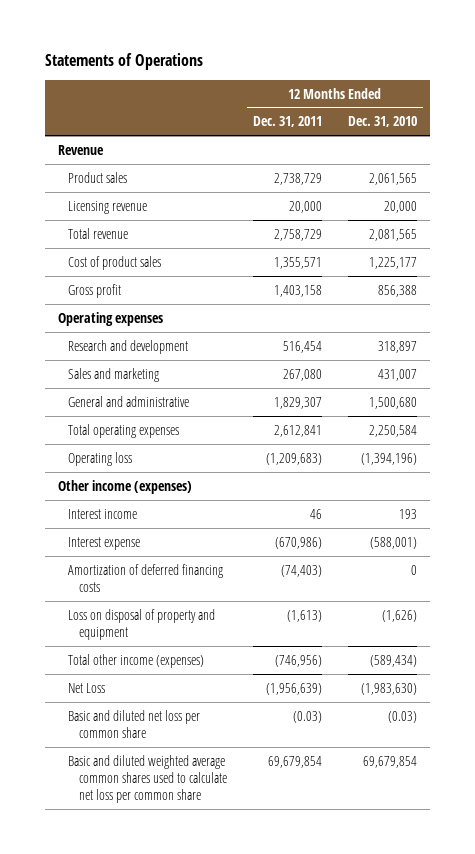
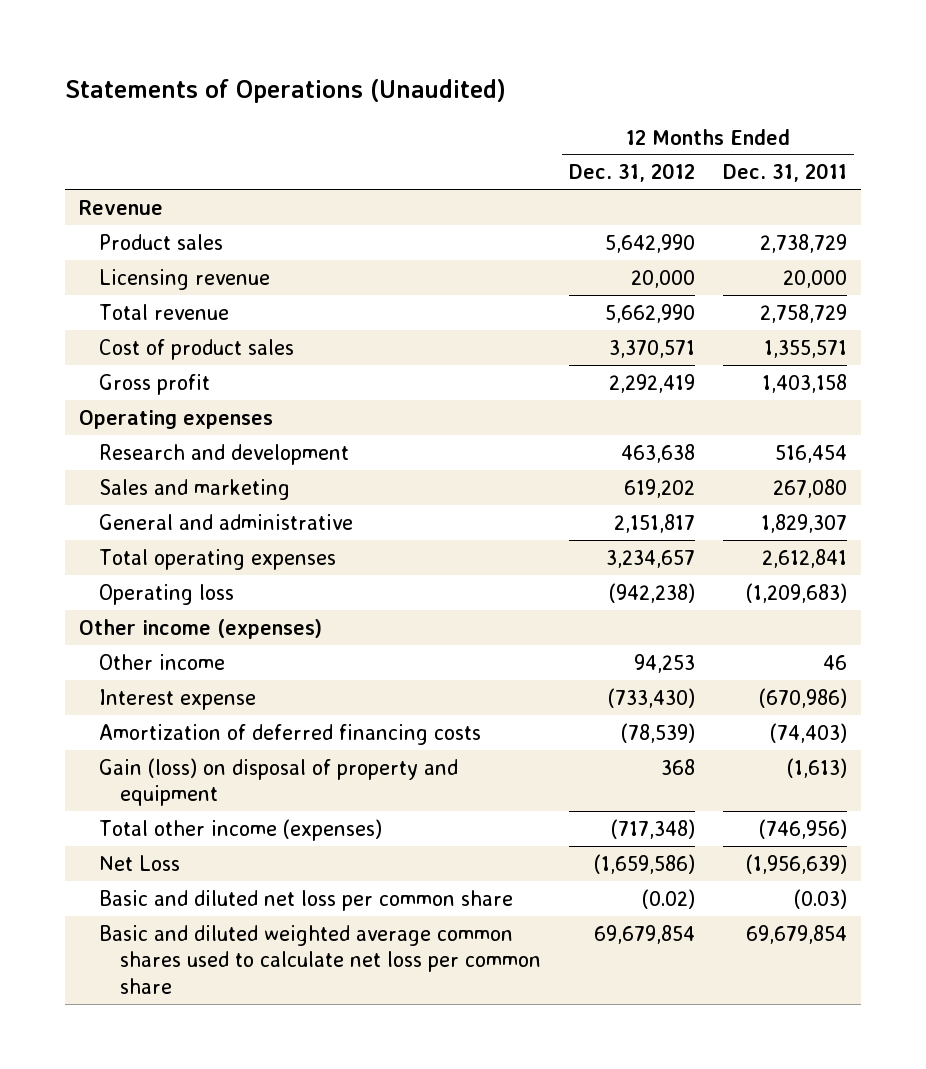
[44,53,203,71] Statements of Operations -> [64,79,506,104] Statements of Operations (Unaudited)
[348,116,418,128] Dec. 31, 2010 -> none
none -> [569,163,696,183] Dec. 31, 2012
[68,508,138,519] Interest income -> none
none -> [99,653,226,670] Other income
[68,608,216,641] Loss on disposal of property and equipment -> [99,757,459,807] Gain (loss) on disposal of property and equipment

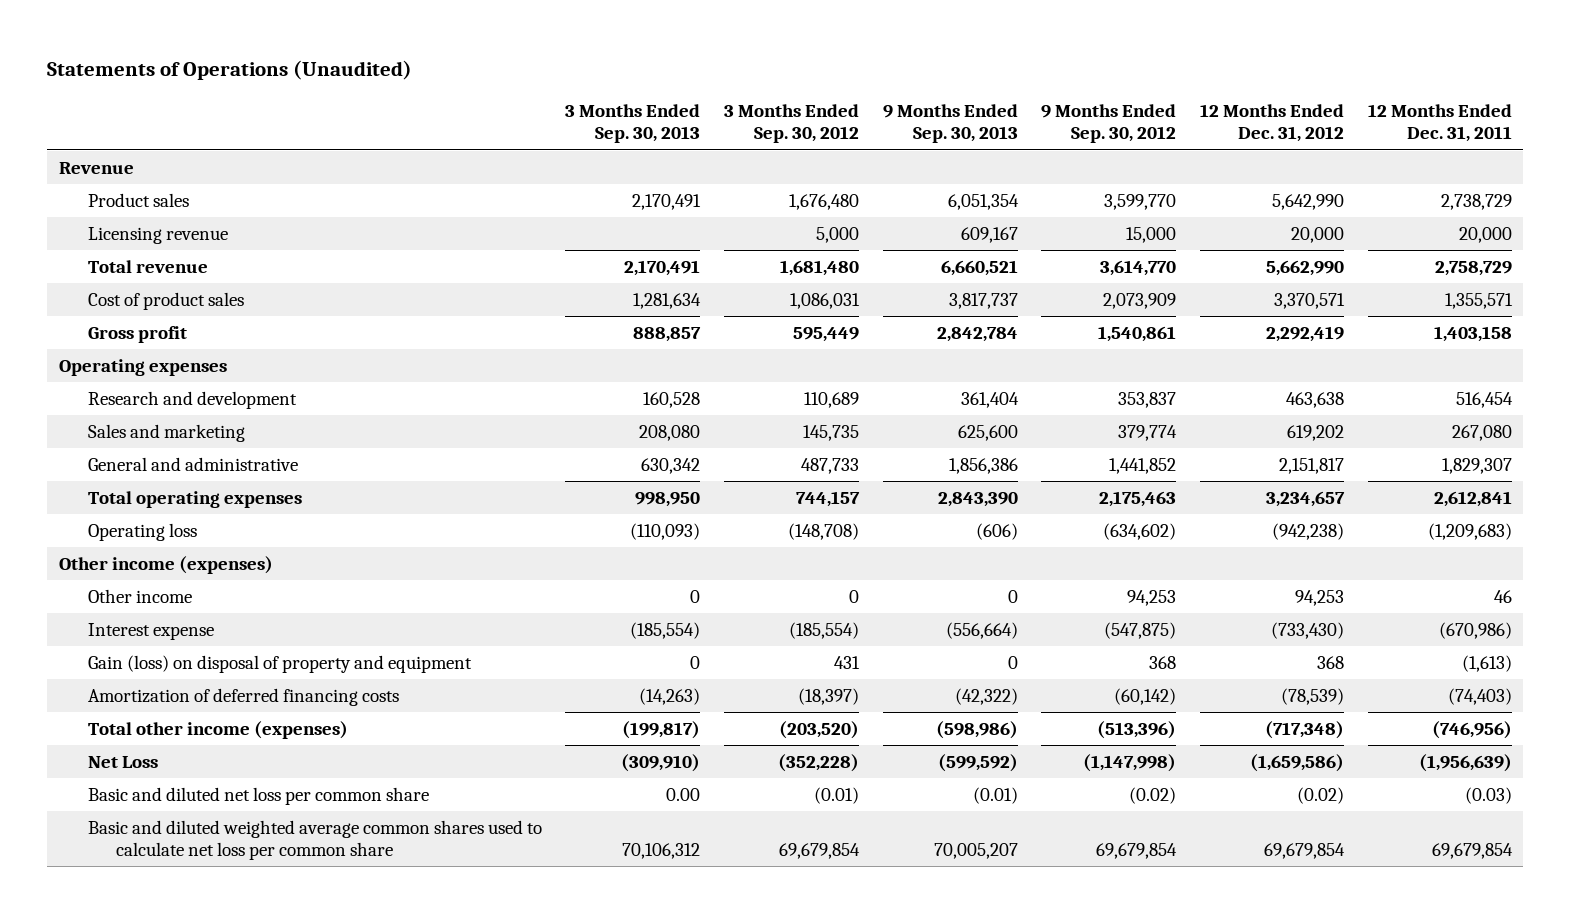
none -> [565,104,701,144] 3 Months Ended Sep. 30, 2013
none -> [723,104,859,144] 3 Months Ended Sep. 30, 2012
none -> [882,104,1018,144] 9 Months Ended Sep. 30, 2013
none -> [1041,104,1177,144] 9 Months Ended Sep. 30, 2012
[99,723,482,745] Amortization of deferred financing costs -> [87,687,399,706] Amortization of deferred financing costs

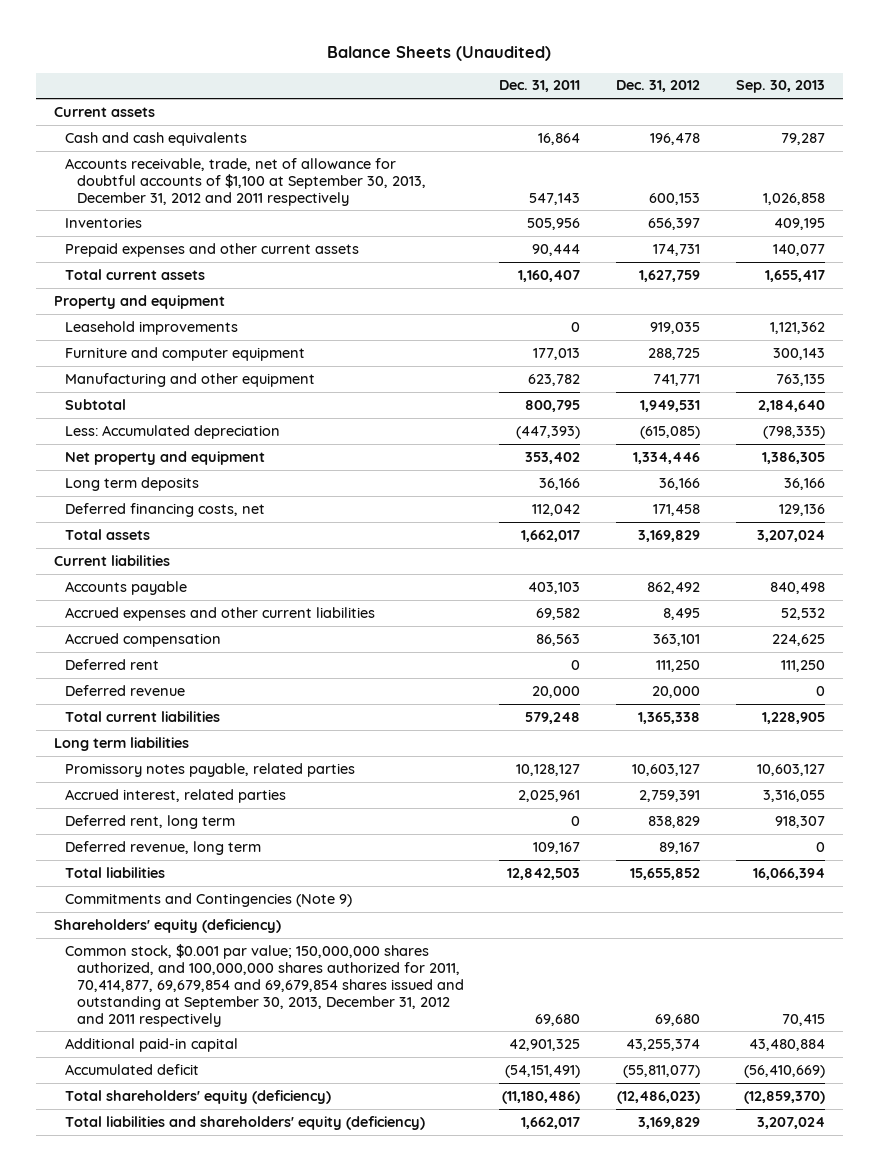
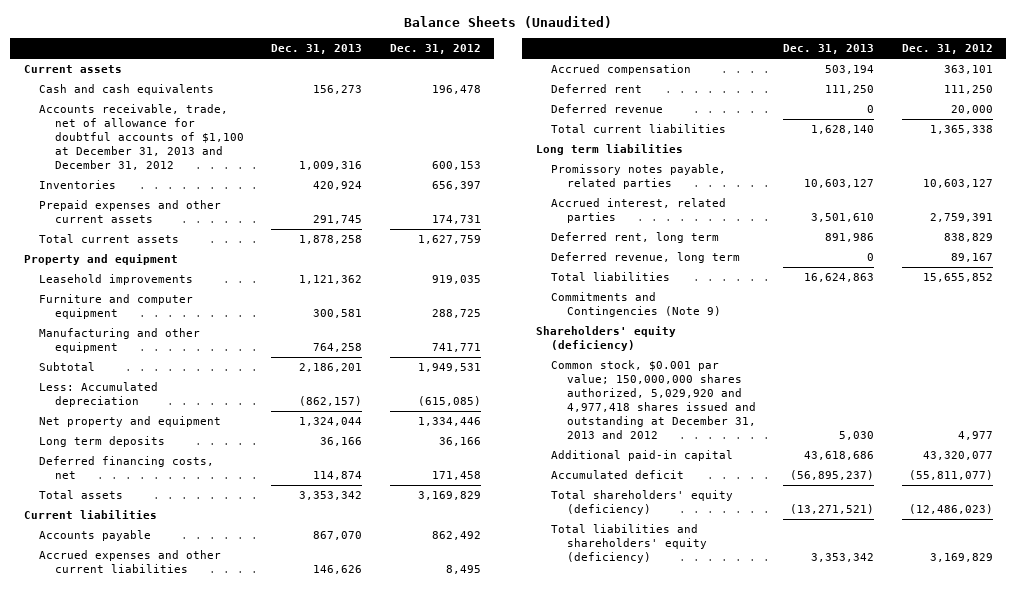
[499,80,581,93] Dec. 31, 2011 -> none
[735,80,825,94] Sep. 30, 2013 -> none
none -> [271,44,363,55] Dec. 31, 2013
[65,157,426,206] Accounts receivable, trade, net of allowance for doubtful accounts of $1,100 at September 30, 2013, December 31, 2012 and 2011 respectively -> [39,104,245,170] Accounts receivable, trade, net of allowance for doubtful accounts of $1,100 at December 31, 2013 and December 31, 2012
[65,943,464,1027] Common stock, $0.001 par value; 150,000,000 shares authorized, and 100,000,000 shares authorized for 2011, 70,414,877, 69,679,854 and 69,679,854 shares issued and outstanding at September 30, 2013, December 31, 2012 and 2011 respectively -> [551,360,757,439] Common stock, $0.001 par value; 150,000,000 shares authorized, 5,029,920 and 4,977,418 shares issued and outstanding at December 31, 2013 and 2012
[655,1013,701,1026] 69,680 -> [957,430,993,440] 4,977
[626,1038,701,1051] 43,255,374 -> [922,451,993,461] 43,320,077

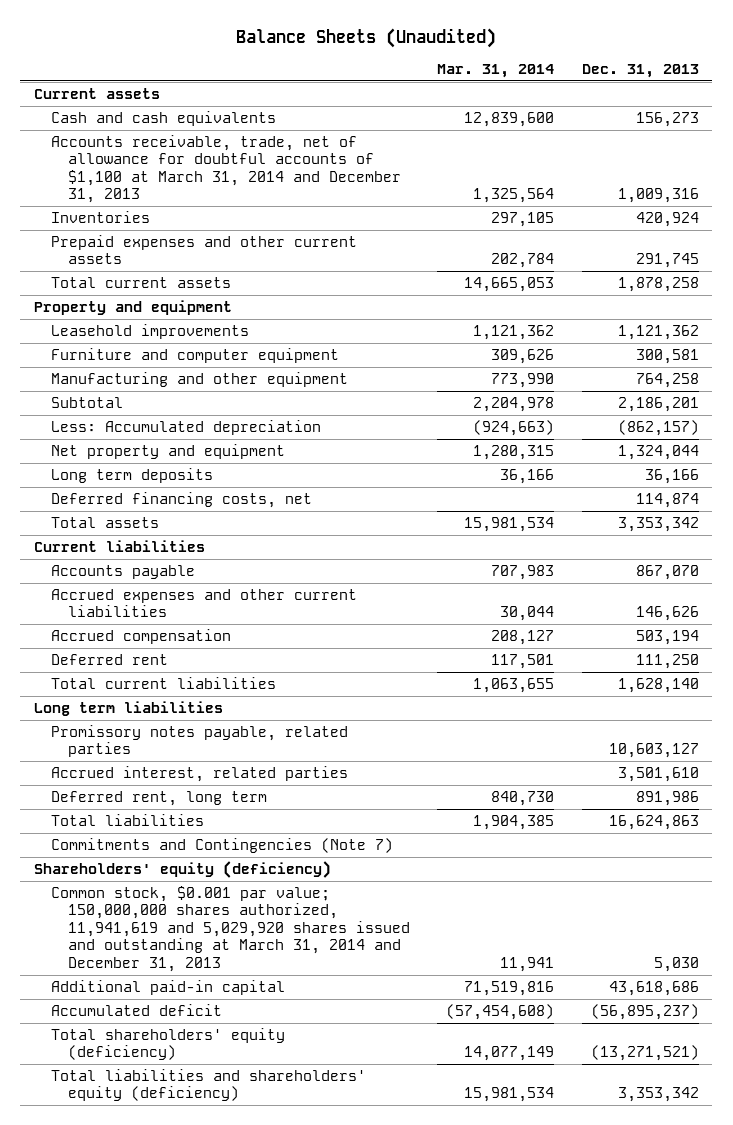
[389,44,481,55] Dec. 31, 2012 -> none
none -> [437,63,555,78] Mar. 31, 2014
[39,104,245,170] Accounts receivable, trade, net of allowance for doubtful accounts of $1,100 at December 31, 2013 and December 31, 2012 -> [51,135,402,204] Accounts receivable, trade, net of allowance for doubtful accounts of $1,100 at March 31, 2014 and December 31, 2013
[551,104,664,114] Deferred revenue -> none
[551,252,741,264] Deferred revenue, long term -> none
[551,292,722,318] Commitments and Contingencies (Note 9) -> [51,838,394,854] Commitments and Contingencies (Note 7)
[551,360,757,439] Common stock, $0.001 par value; 150,000,000 shares authorized, 5,029,920 and 4,977,418 shares issued and outstanding at December 31, 2013 and 2012 -> [51,886,411,972] Common stock, $0.001 par value; 150,000,000 shares authorized, 11,941,619 and 5,029,920 shares issued and outstanding at March 31, 2014 and December 31, 2013

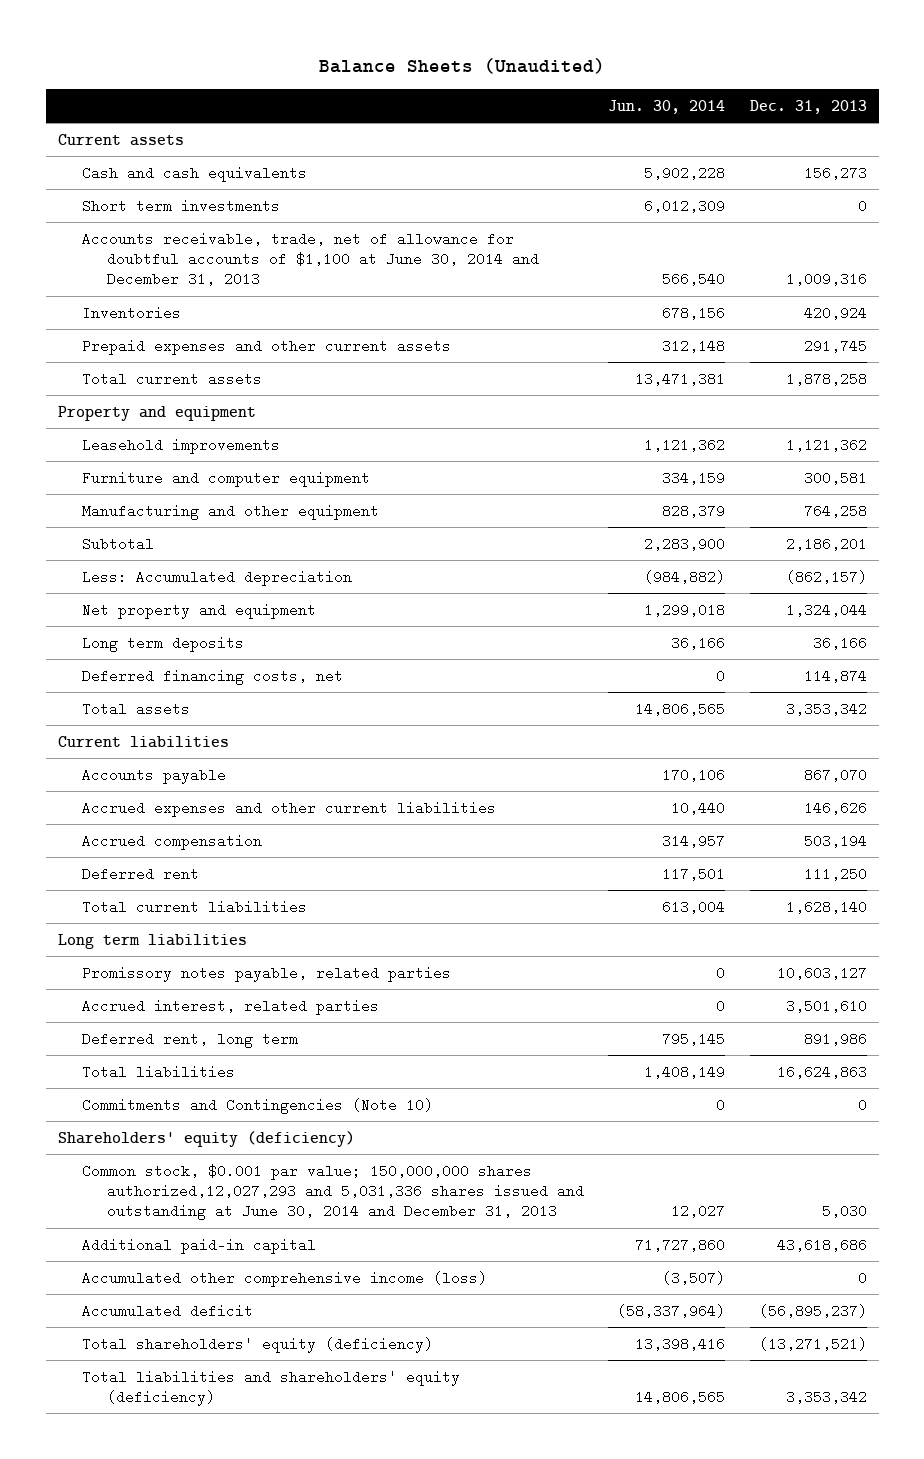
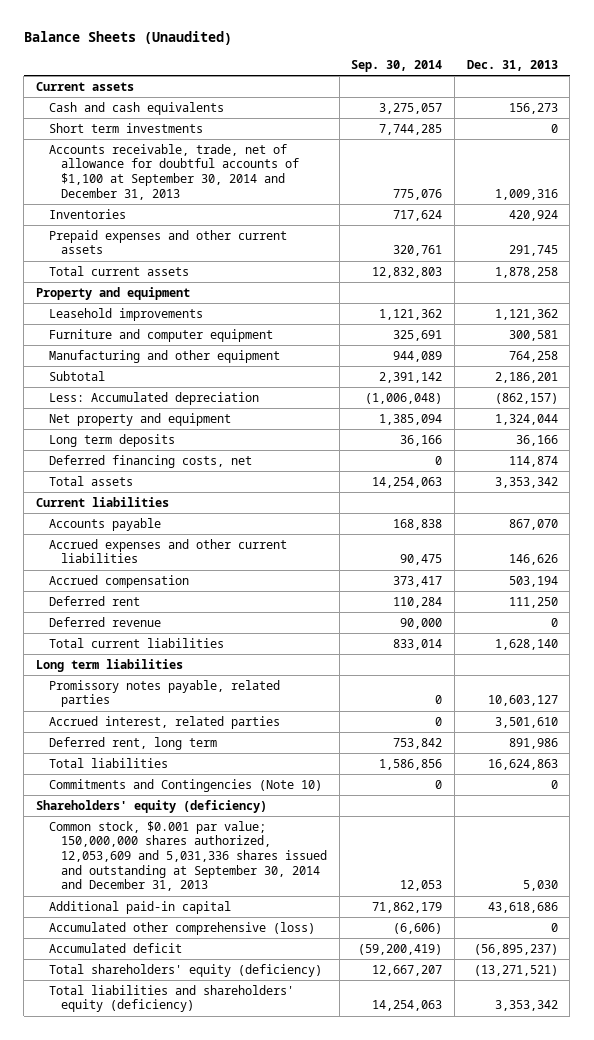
[608,99,726,114] Jun. 30, 2014 -> none
none -> [351,59,443,72] Sep. 30, 2014
[82,231,539,286] Accounts receivable, trade, net of allowance for doubtful accounts of $1,100 at June 30, 2014 and December 31, 2013 -> [48,143,300,200] Accounts receivable, trade, net of allowance for doubtful accounts of $1,100 at September 30, 2014 and December 31, 2013
none -> [48,616,161,627] Deferred revenue
[82,1163,584,1220] Common stock, $0.001 par value; 150,000,000 shares authorized,12,027,293 and 5,031,336 shares issued and outstanding at June 30, 2014 and December 31, 2013 -> [48,820,328,892] Common stock, $0.001 par value; 150,000,000 shares authorized, 12,053,609 and 5,031,336 shares issued and outstanding at September 30, 2014 and December 31, 2013
[82,1270,488,1287] Accumulated other comprehensive income (loss) -> [48,921,315,935] Accumulated other comprehensive (loss)

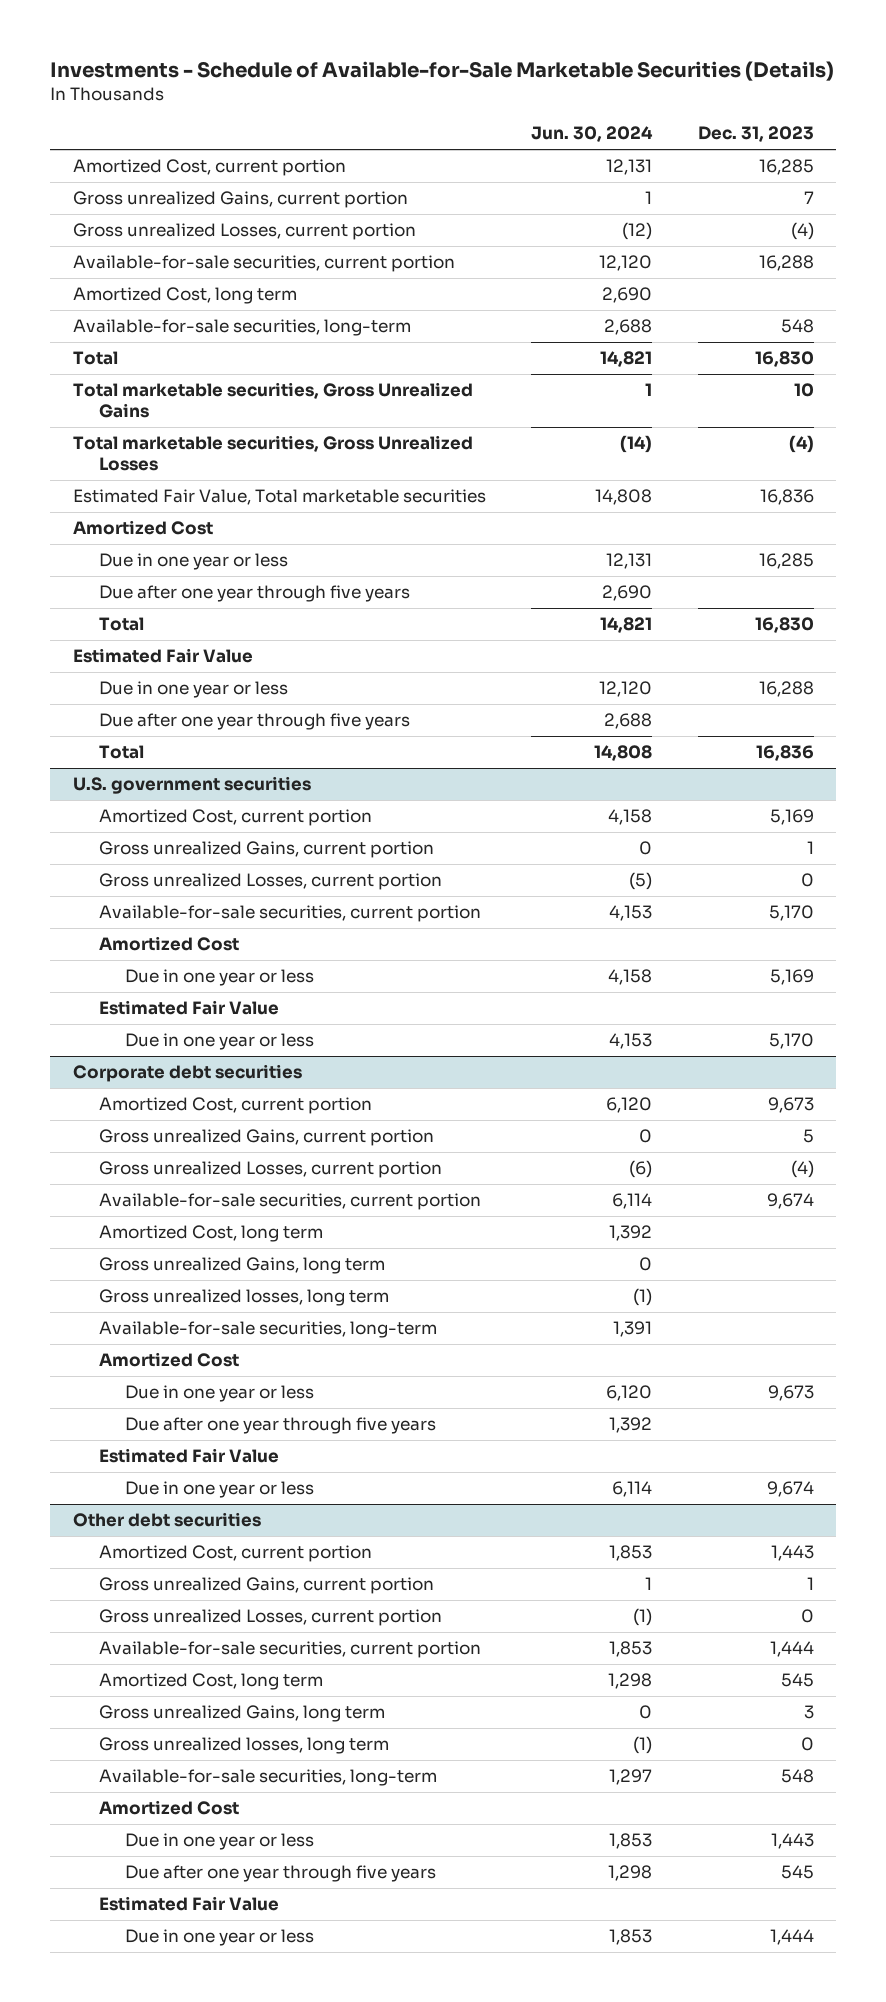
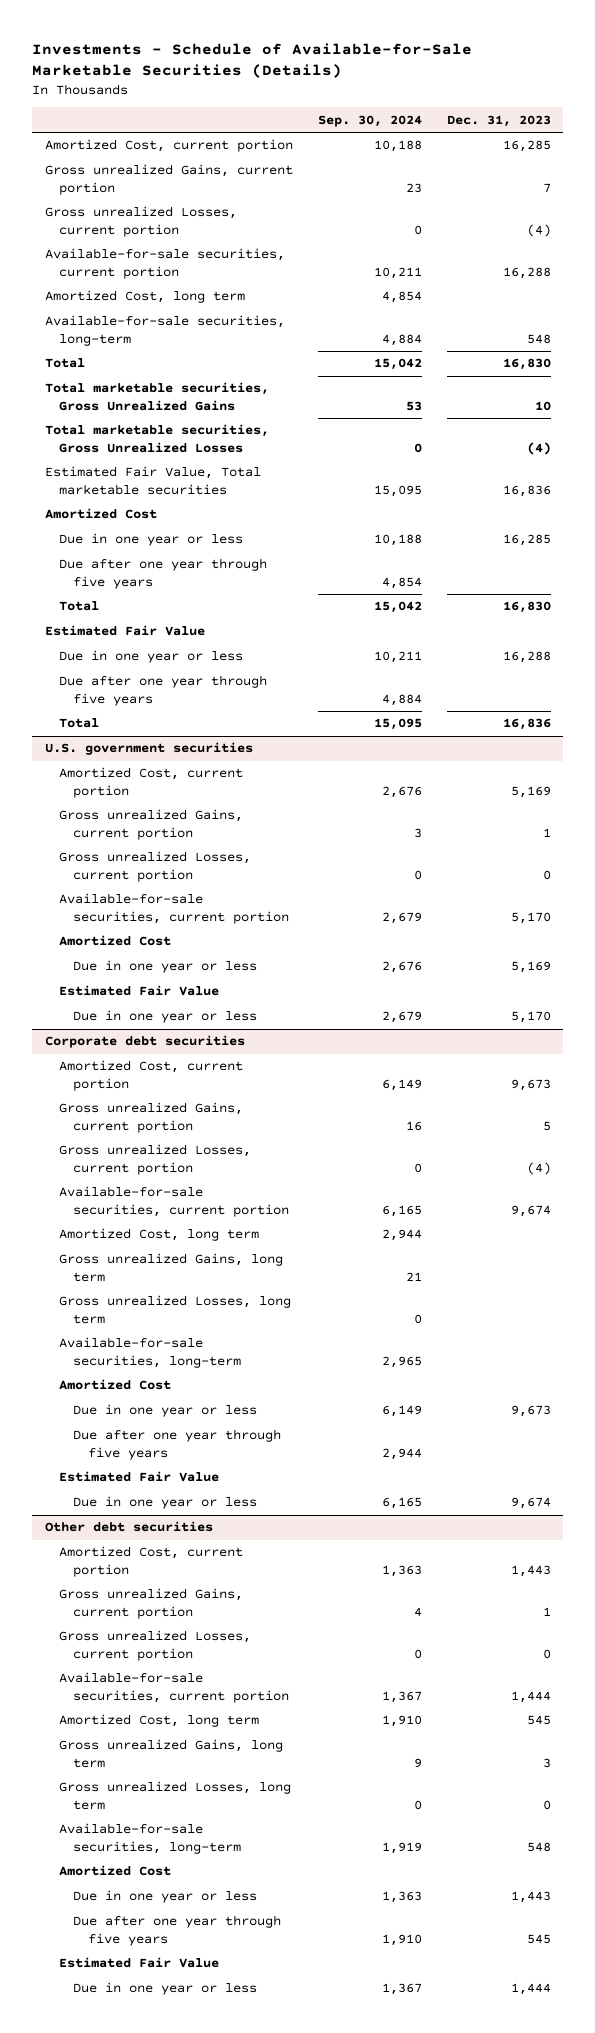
[531,126,654,143] Jun. 30, 2024 -> none
none -> [317,114,422,127] Sep. 30, 2024
[98,1289,389,1307] Gross unrealized losses, long term -> [58,1295,291,1325] Gross unrealized Losses, long term
[98,1737,389,1755] Gross unrealized losses, long term -> [58,1781,291,1811] Gross unrealized Losses, long term

